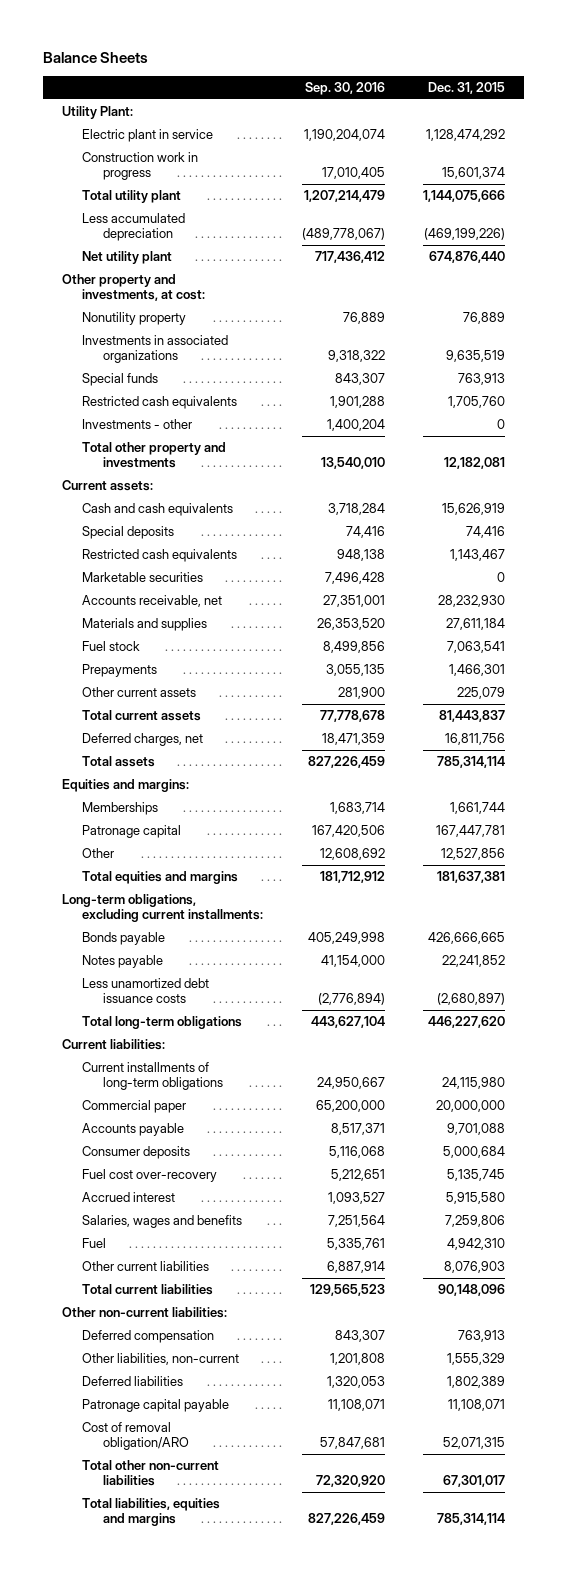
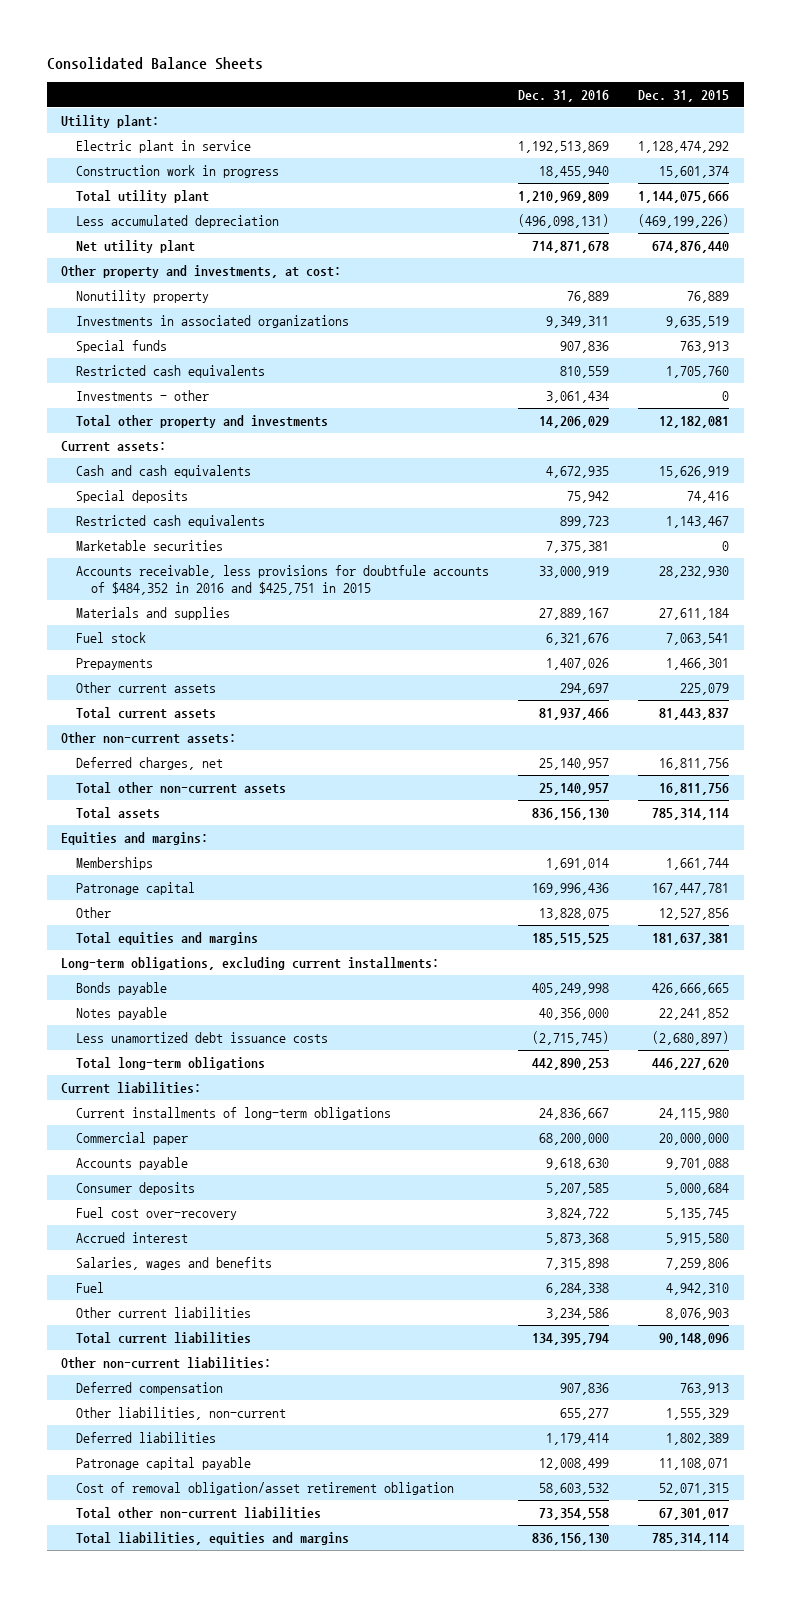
[42,51,148,63] Balance Sheets -> [46,56,263,70] Consolidated Balance Sheets
[304,82,385,96] Sep. 30, 2016 -> none
none -> [518,89,610,102] Dec. 31, 2016
[61,106,133,120] Utility Plant: -> [61,114,160,128] Utility plant:
[82,595,223,608] Accounts receivable, net -> [76,564,490,595] Accounts receivable, less provisions for doubtfule accounts of $484,352 in 2016 and $425,751 in 2015
none -> [61,731,237,744] Other non-current assets:
none -> [76,781,287,794] Total other non-current assets
[82,1422,189,1451] Cost of removal obligation/ARO -> [76,1481,455,1495] Cost of removal obligation/asset retirement obligation

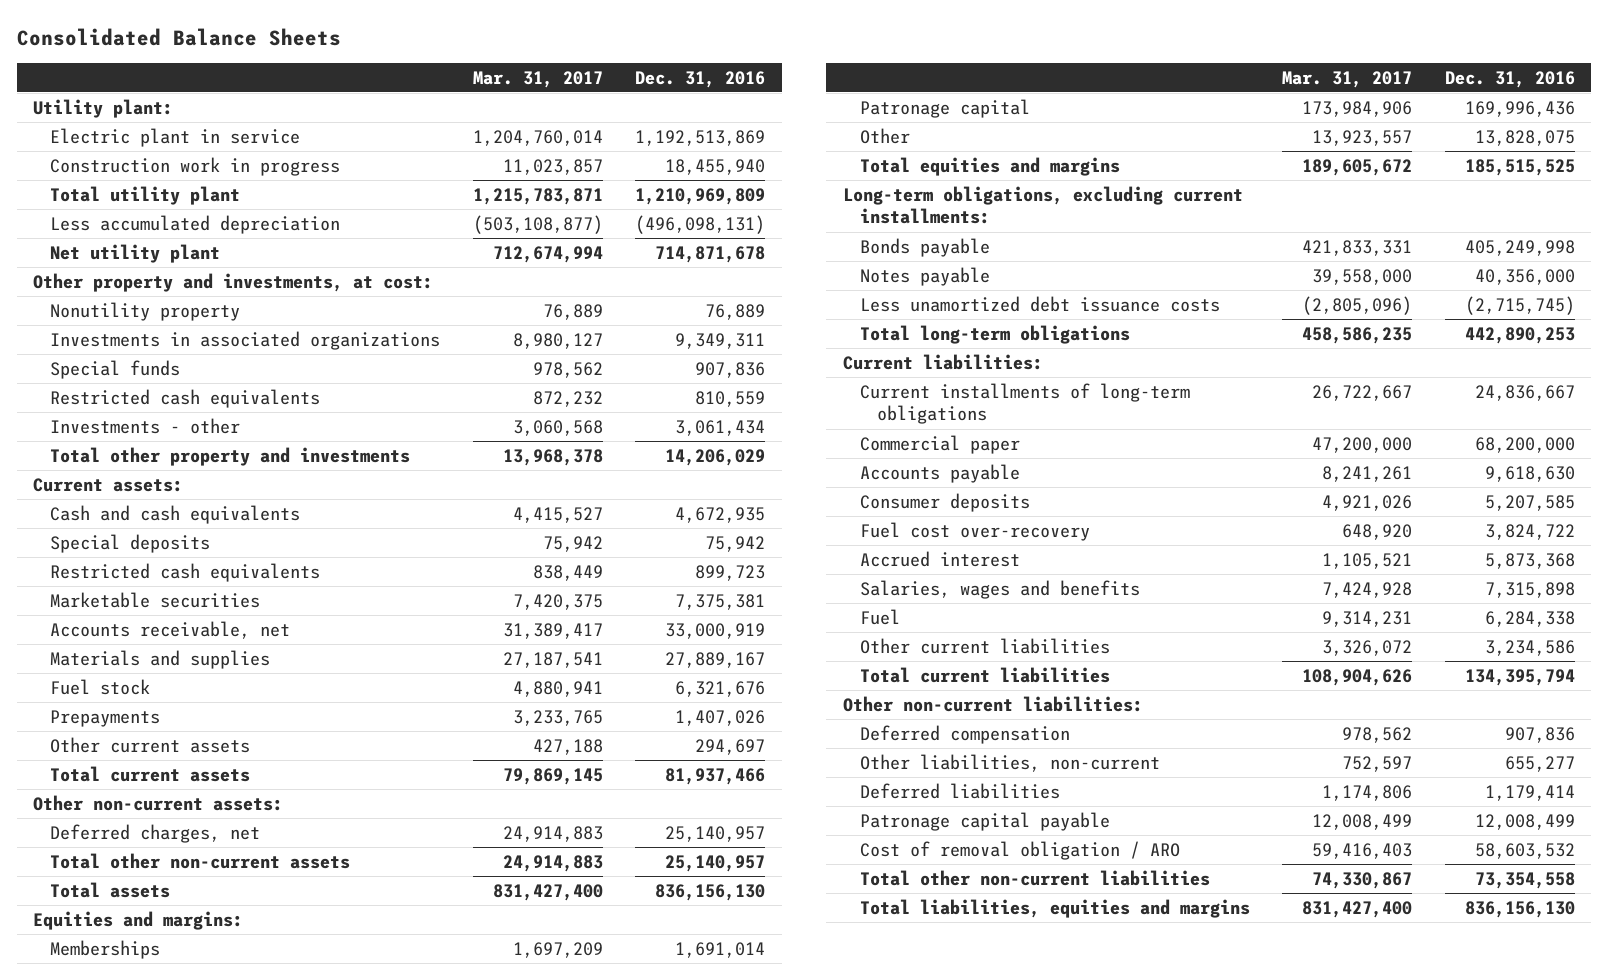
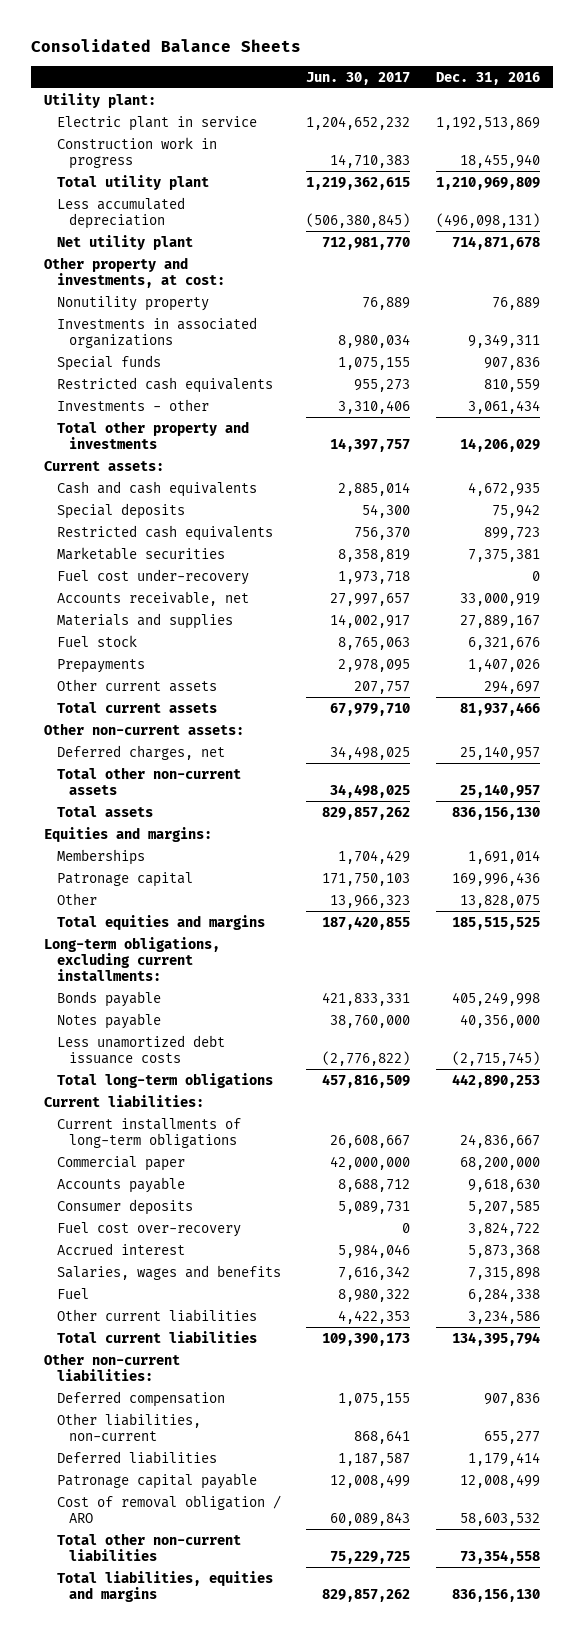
[472,70,603,88] Mar. 31, 2017 -> none
none -> [306,71,411,85] Jun. 30, 2017
none -> [56,568,249,585] Fuel cost under-recovery

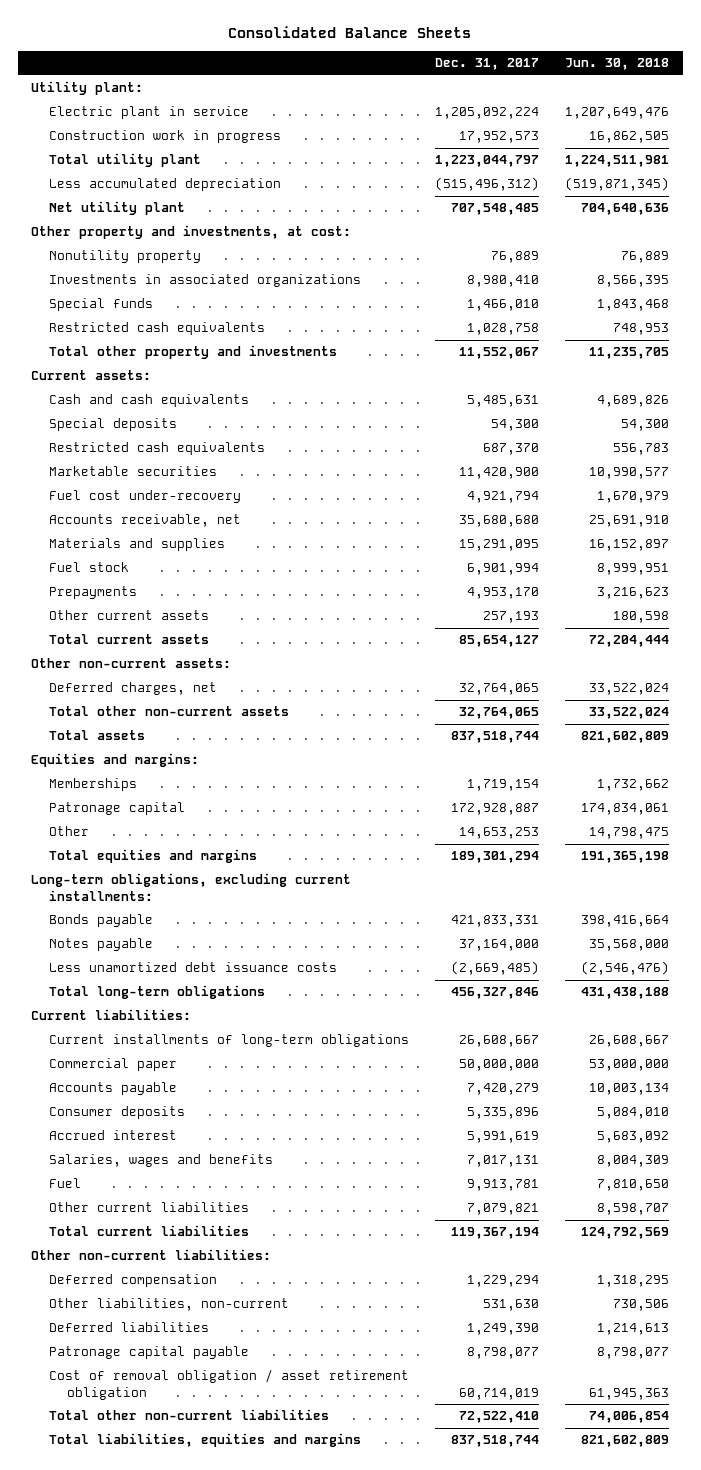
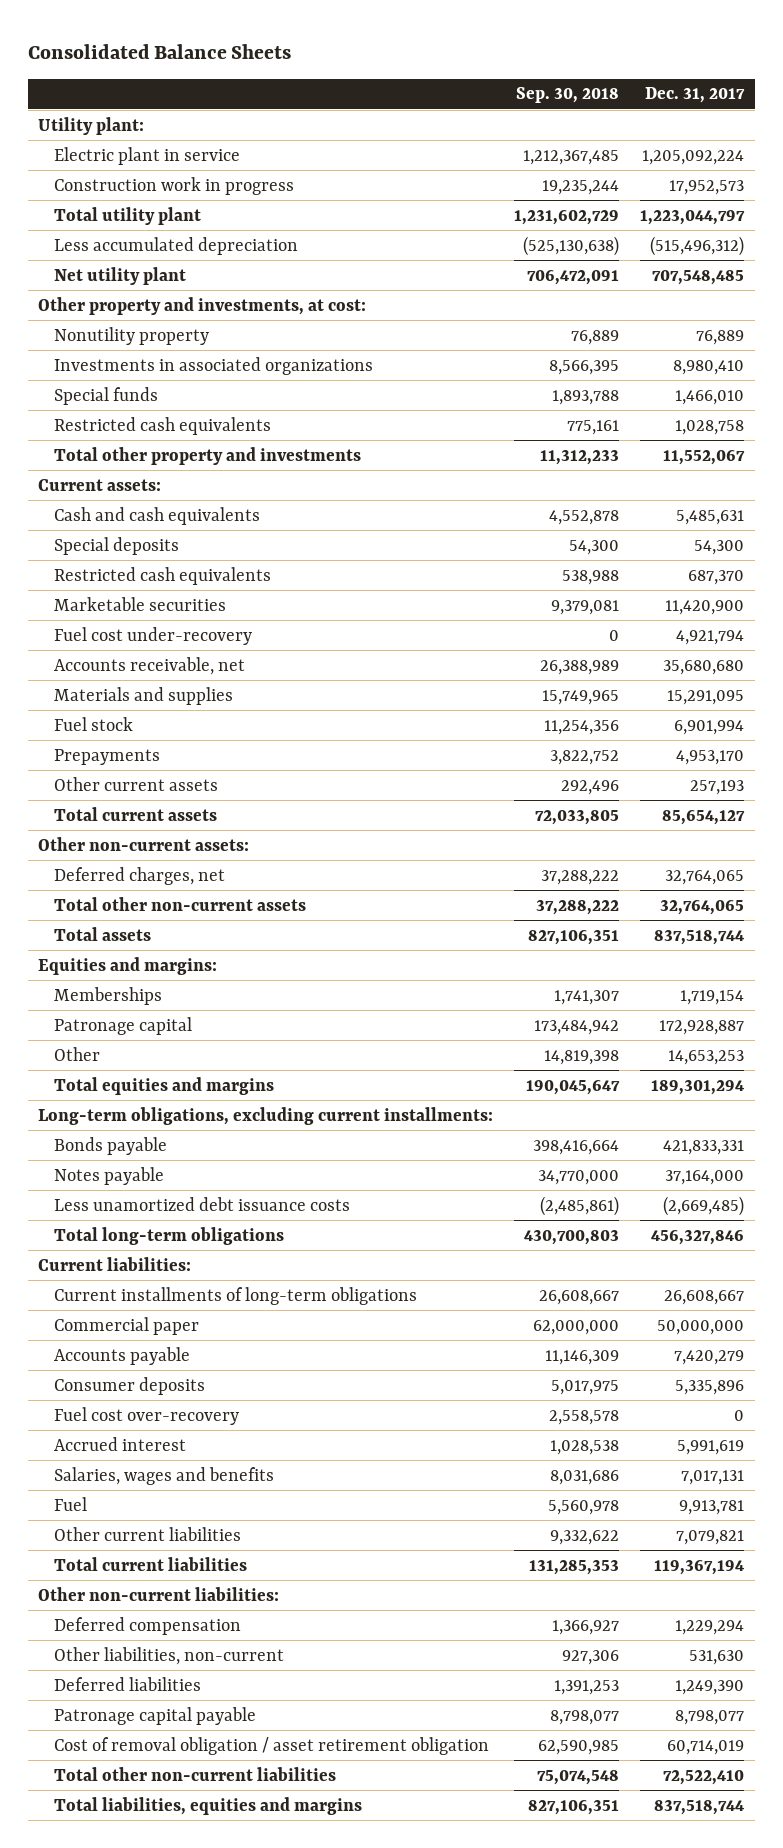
[565,58,670,71] Jun. 30, 2018 -> none
none -> [516,87,620,104] Sep. 30, 2018
none -> [54,1406,240,1425] Fuel cost over-recovery

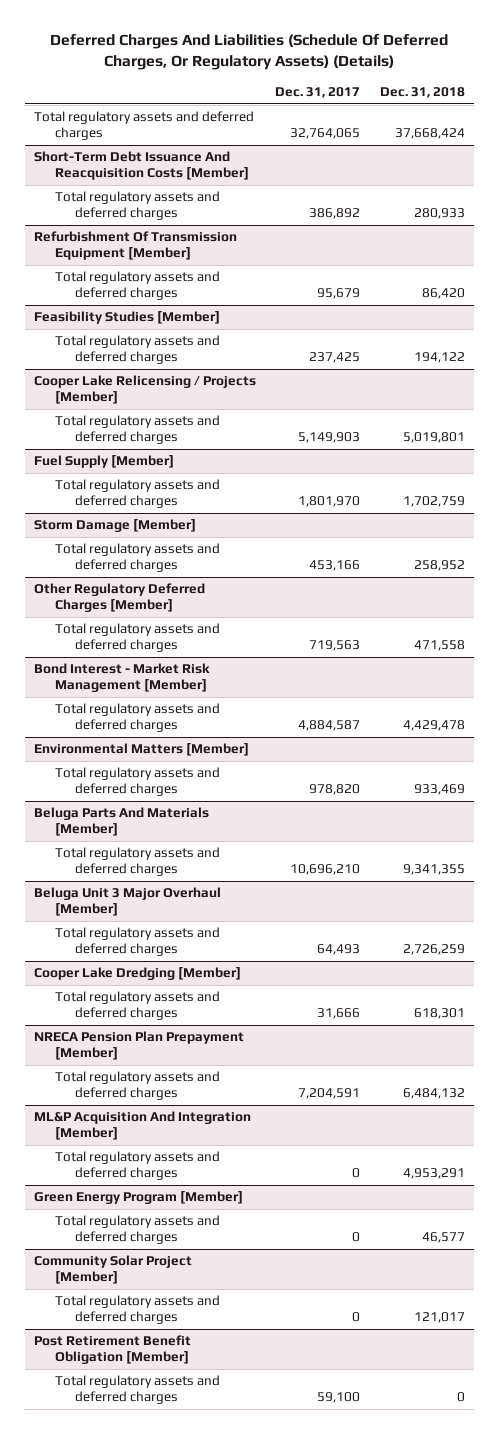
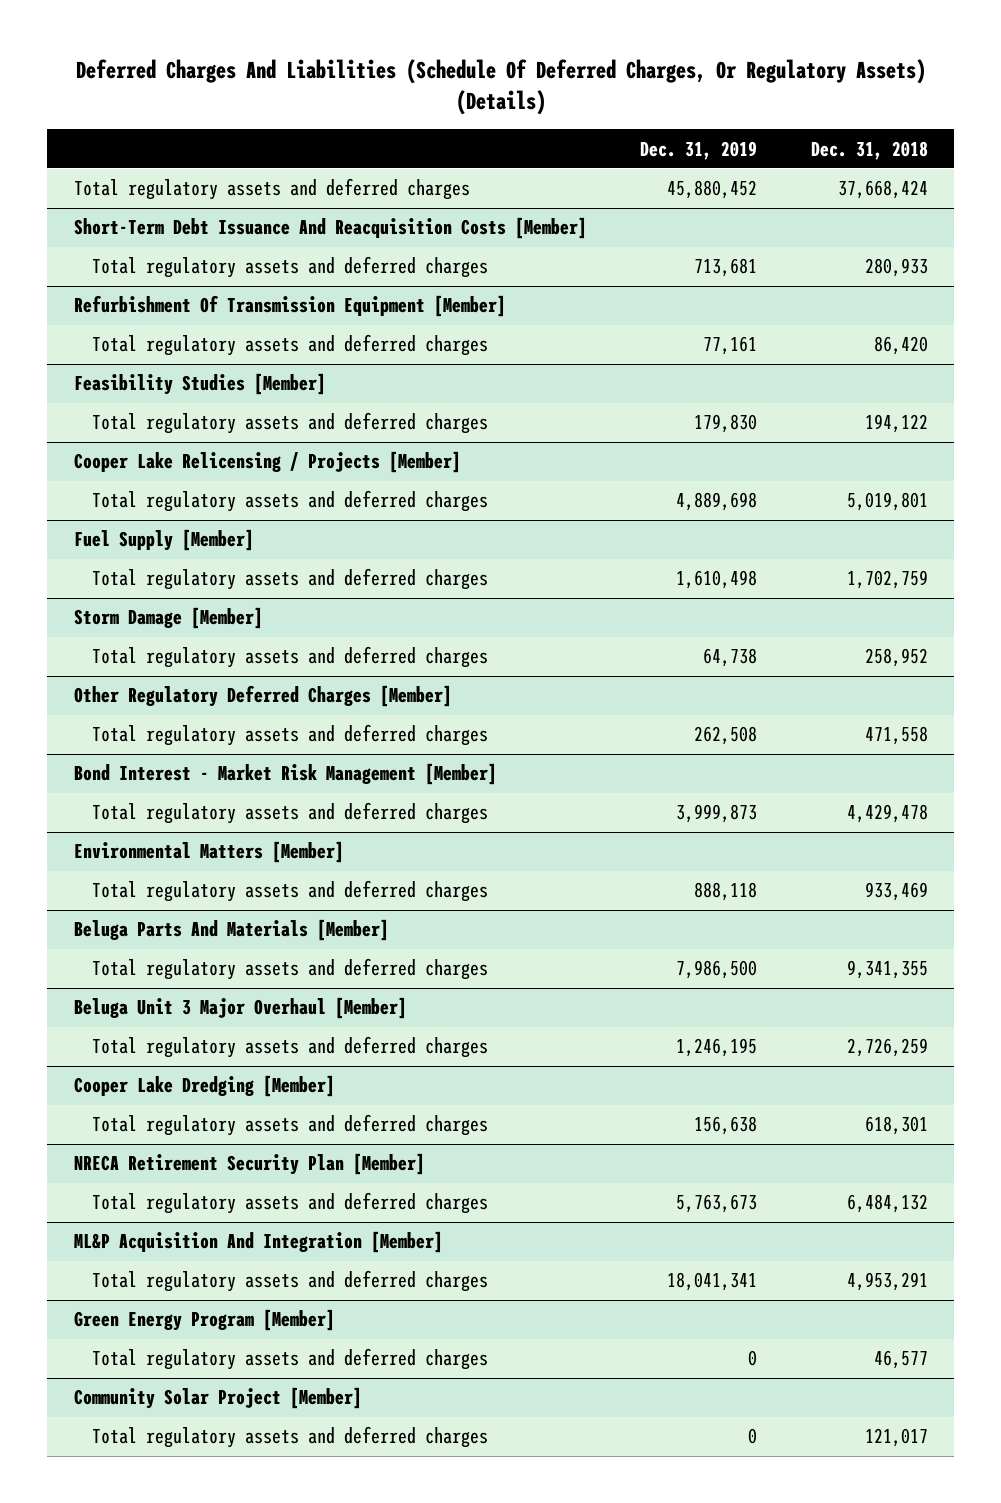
[275,87,361,99] Dec. 31, 2017 -> none
none -> [640,140,758,160] Dec. 31, 2019
[34,1031,245,1061] NRECA Pension Plan Prepayment [Member] -> [73,1153,425,1176] NRECA Retirement Security Plan [Member]
[34,1335,192,1365] Post Retirement Benefit Obligation [Member] -> none
[54,1375,220,1405] Total regulatory assets and deferred charges -> none

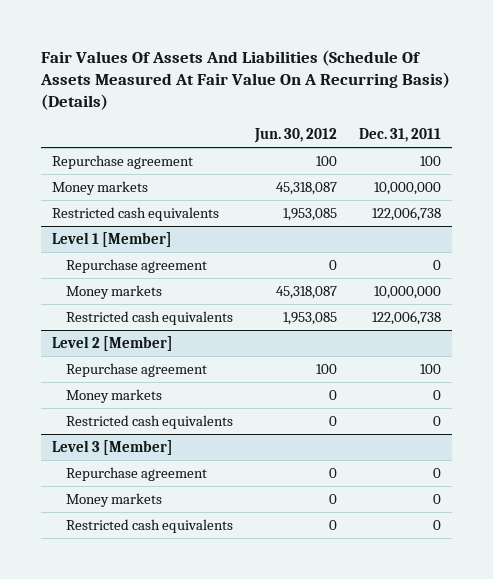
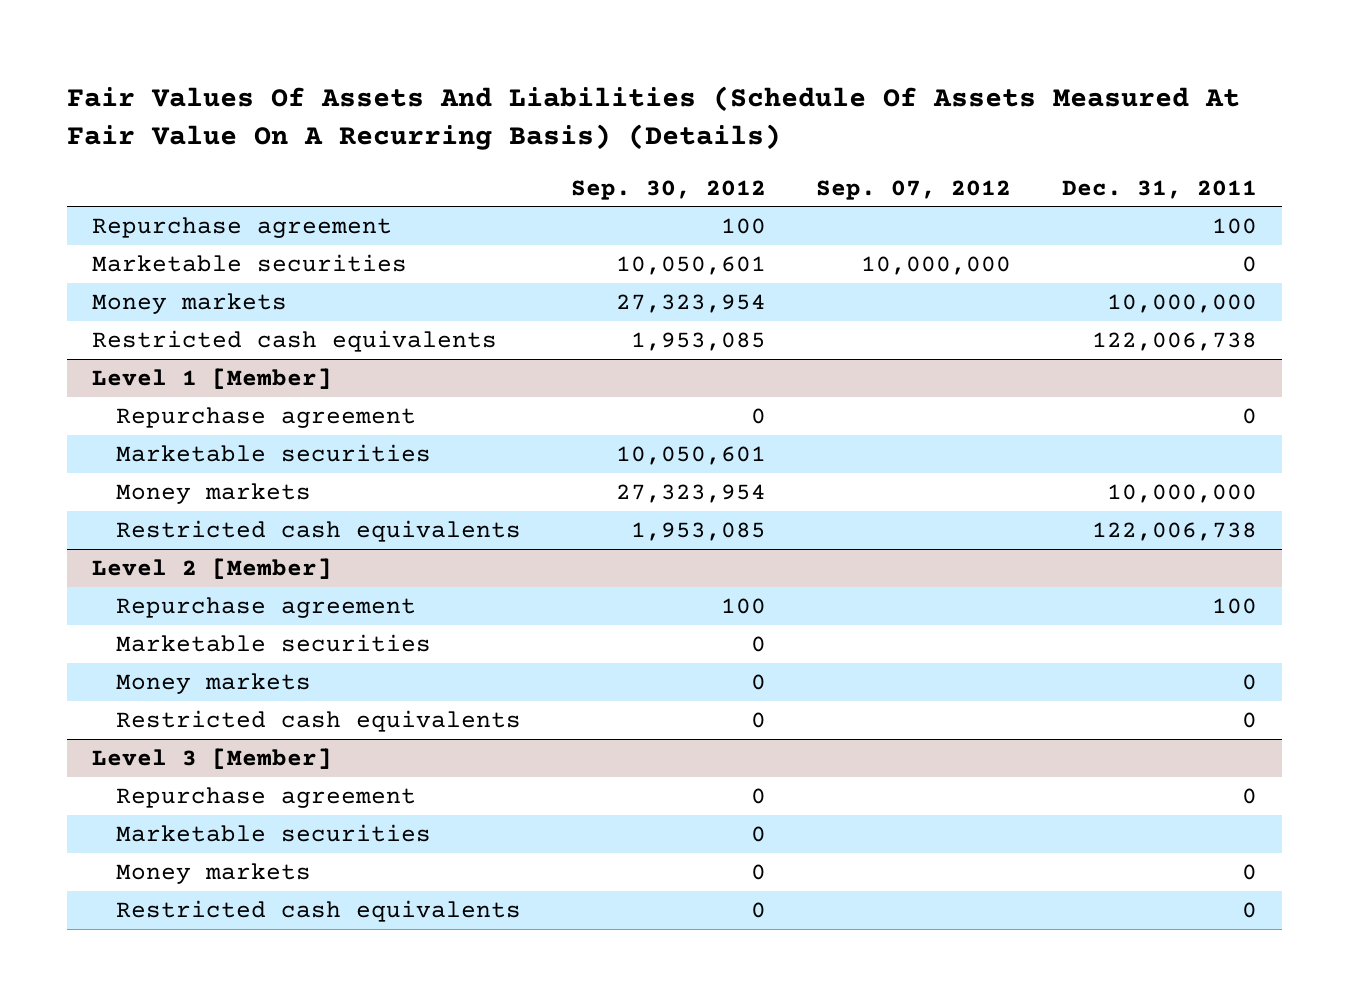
[253,128,337,144] Jun. 30, 2012 -> none
none -> [570,179,766,200] Sep. 30, 2012
none -> [816,179,1012,200] Sep. 07, 2012
none -> [92,254,408,273] Marketable securities
none -> [115,444,431,463] Marketable securities
none -> [115,634,431,653] Marketable securities
none -> [115,824,431,843] Marketable securities

